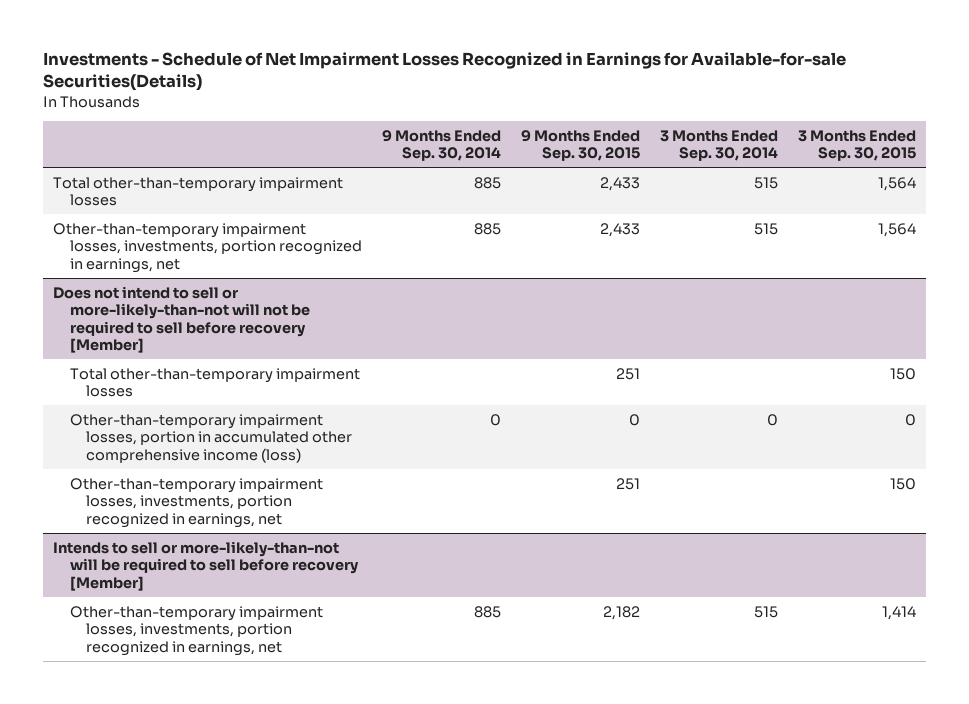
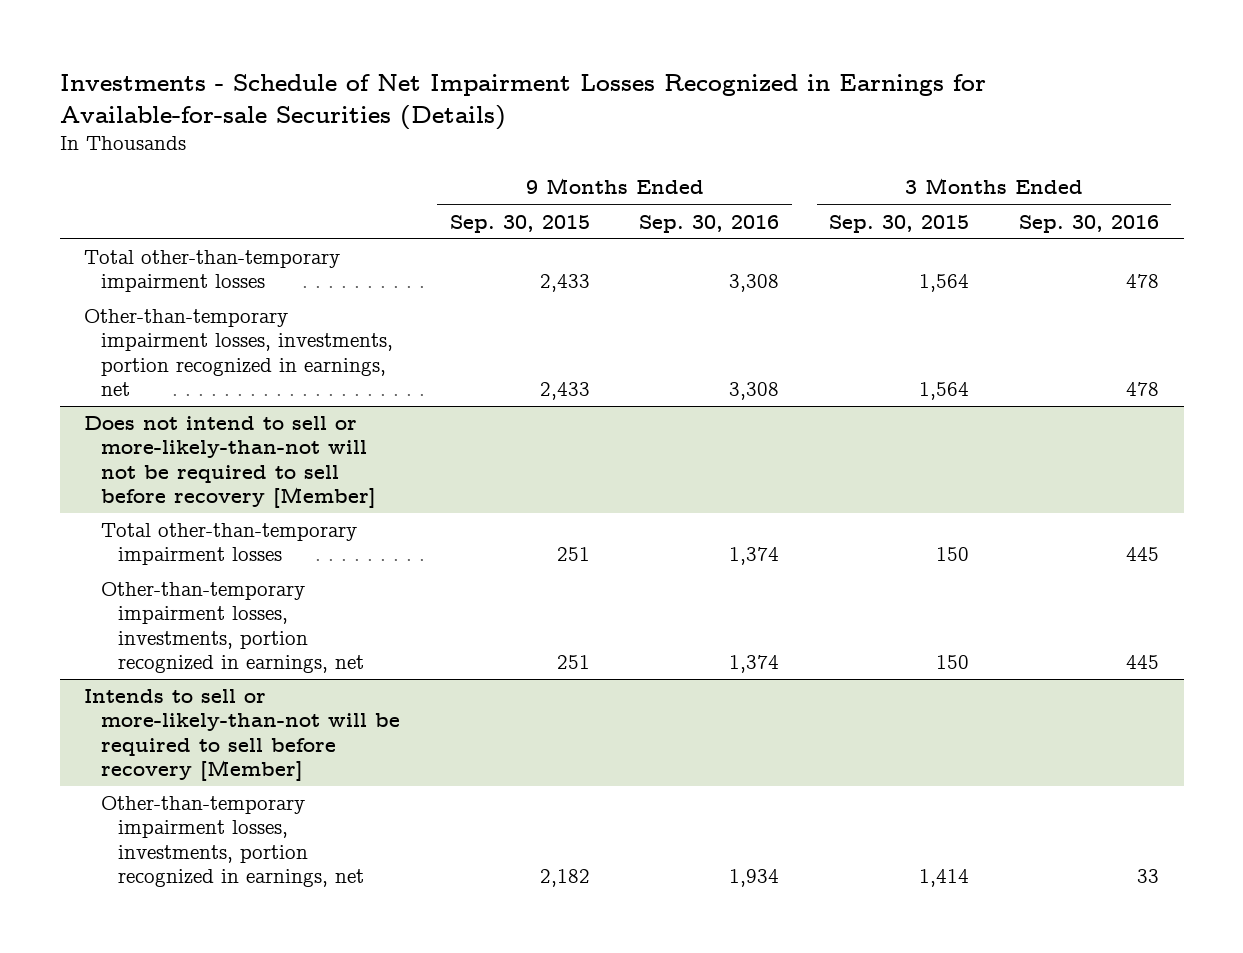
[43,52,847,92] Investments - Schedule of Net Impairment Losses Recognized in Earnings for Available-for-sale Securities(Details) -> [59,74,986,130] Investments - Schedule of Net Impairment Losses Recognized in Earnings for Available-for-sale Securities (Details)
[381,129,501,162] 9 Months Ended Sep. 30, 2014 -> none
[659,129,778,162] 3 Months Ended Sep. 30, 2014 -> none
none -> [639,214,780,233] Sep. 30, 2016
none -> [1018,214,1159,233] Sep. 30, 2016
[69,413,352,463] Other-than-temporary impairment losses, portion in accumulated other comprehensive income (loss) -> none

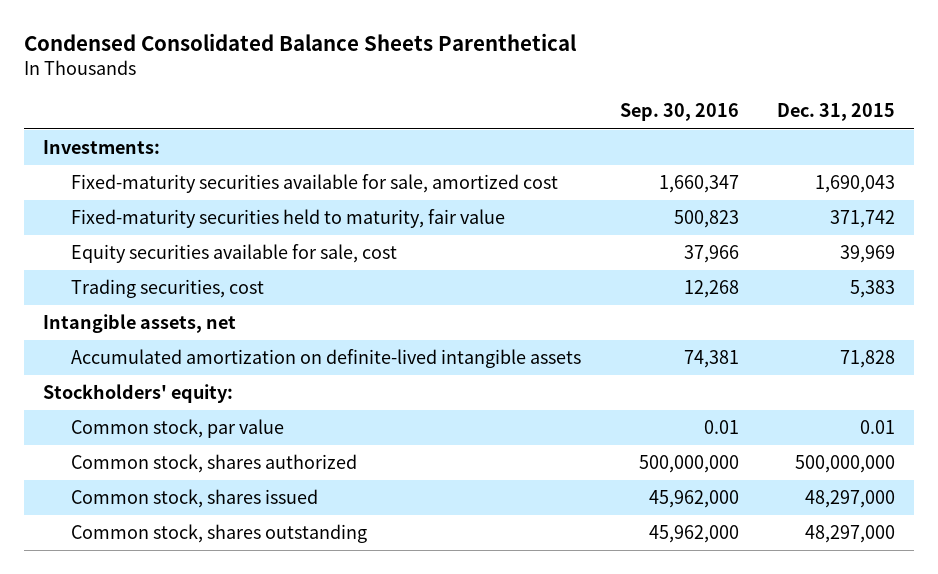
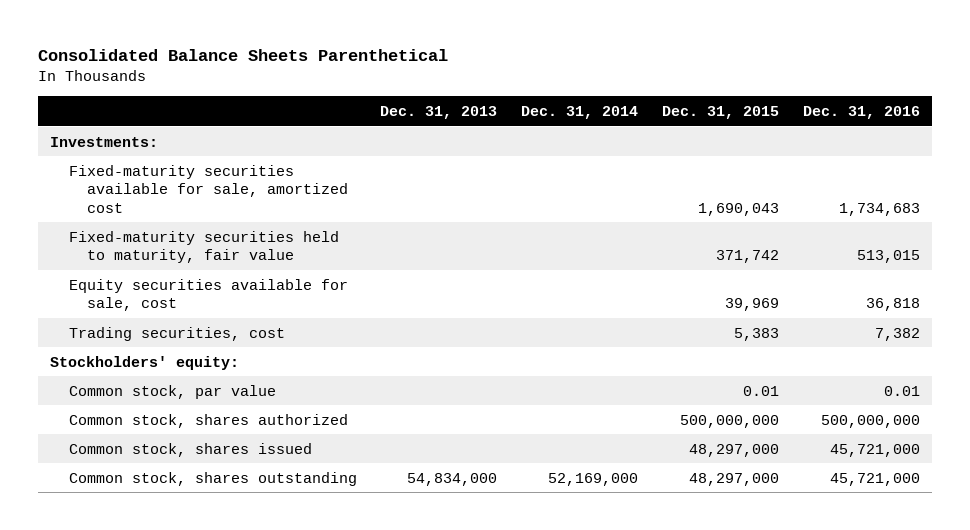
[23,33,576,52] Condensed Consolidated Balance Sheets Parenthetical -> [38,49,449,62] Consolidated Balance Sheets Parenthetical
[619,103,739,122] Sep. 30, 2016 -> none
none -> [380,105,498,119] Dec. 31, 2013
none -> [521,105,639,119] Dec. 31, 2014
none -> [802,105,920,119] Dec. 31, 2016
[42,314,236,334] Intangible assets, net -> none
[71,349,582,369] Accumulated amortization on definite-lived intangible assets -> none

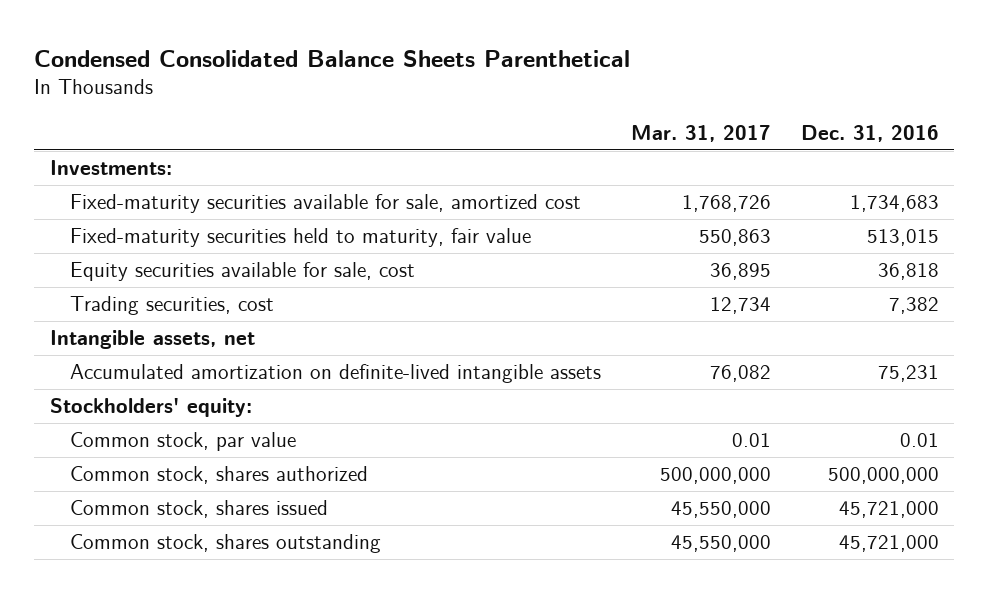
[38,49,449,62] Consolidated Balance Sheets Parenthetical -> [34,49,631,67] Condensed Consolidated Balance Sheets Parenthetical
[380,105,498,119] Dec. 31, 2013 -> none
[521,105,639,119] Dec. 31, 2014 -> none
[661,105,779,119] Dec. 31, 2015 -> none
none -> [630,124,771,142] Mar. 31, 2017
none -> [49,330,255,350] Intangible assets, net
none -> [69,364,601,384] Accumulated amortization on definite-lived intangible assets

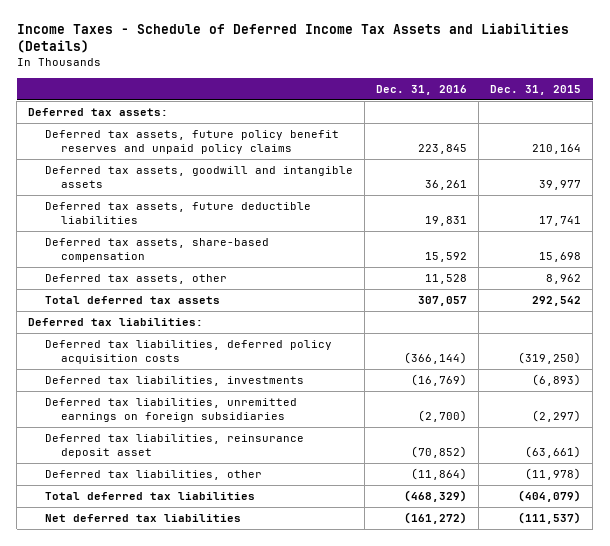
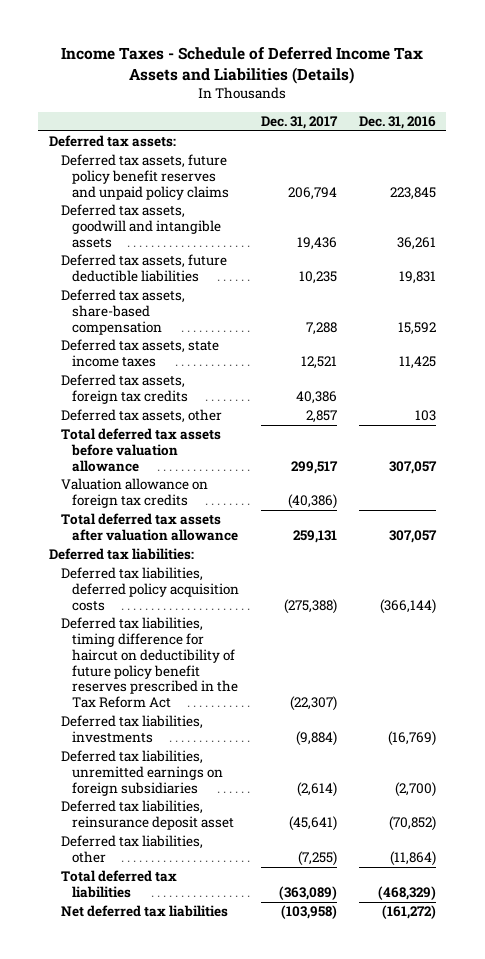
[490,84,582,95] Dec. 31, 2015 -> none
none -> [260,115,338,129] Dec. 31, 2017
none -> [60,339,219,368] Deferred tax assets, state income taxes
none -> [60,374,189,405] Deferred tax assets, foreign tax credits
[425,274,468,285] 11,528 -> [414,410,436,422] 103
[44,296,220,305] Total deferred tax assets -> [60,428,221,472] Total deferred tax assets before valuation allowance
none -> [60,478,208,509] Valuation allowance on foreign tax credits
none -> [60,513,239,542] Total deferred tax assets after valuation allowance
none -> [60,617,239,708] Deferred tax liabilities, timing difference for haircut on deductibility of future policy benefit reserves prescribed in the Tax Reform Act

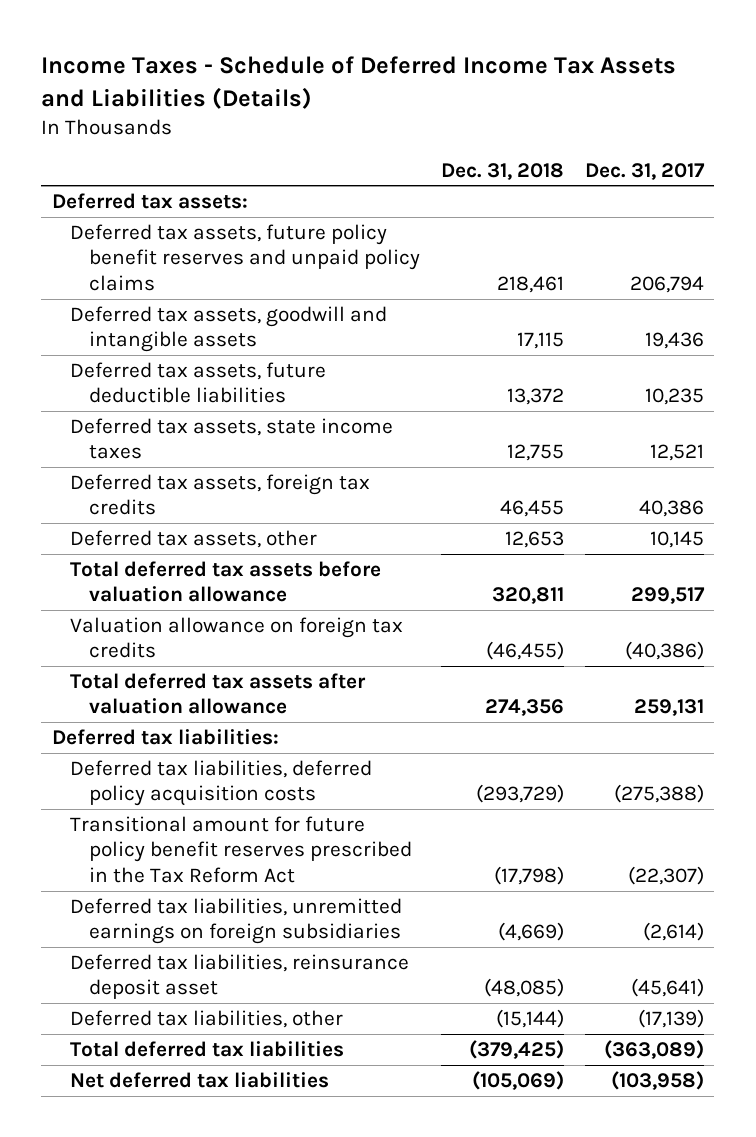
[358,115,436,129] Dec. 31, 2016 -> none
none -> [441,162,565,180] Dec. 31, 2018
[60,289,185,335] Deferred tax assets, share-based compensation -> none
[305,410,337,424] 2,857 -> [649,531,704,549] 10,145
[60,715,203,744] Deferred tax liabilities, investments -> none
[60,617,239,708] Deferred tax liabilities, timing difference for haircut on deductibility of future policy benefit reserves prescribed in the Tax Reform Act -> [70,816,413,883] Transitional amount for future policy benefit reserves prescribed in the Tax Reform Act
[297,851,337,867] (7,255) -> [637,1009,704,1029] (17,139)

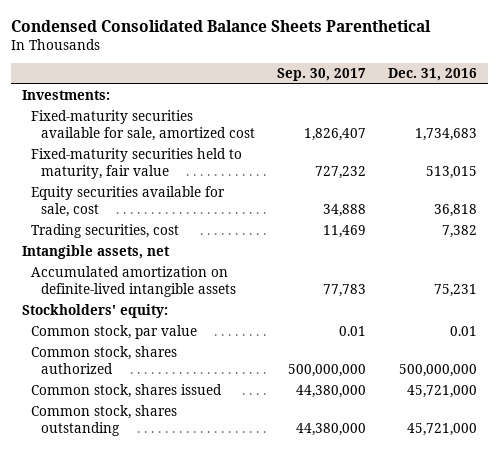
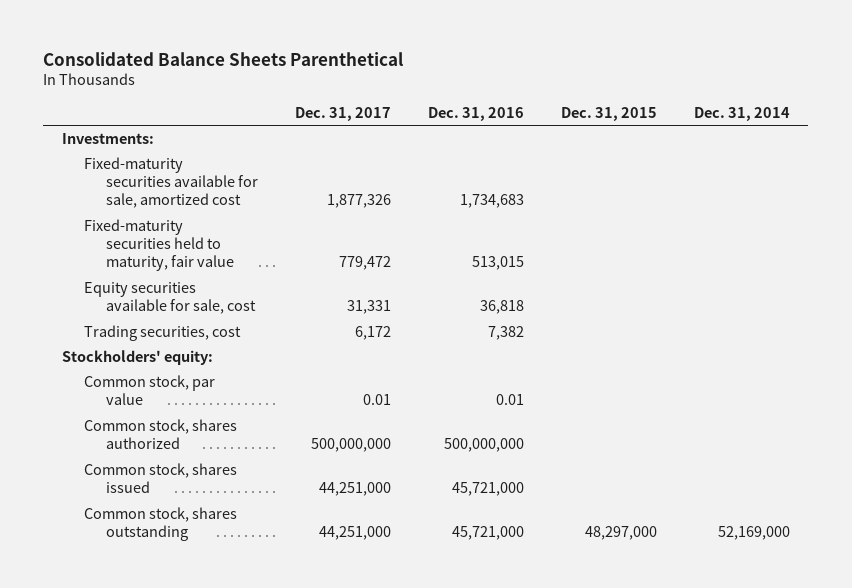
[10,19,431,32] Condensed Consolidated Balance Sheets Parenthetical -> [43,51,404,66] Consolidated Balance Sheets Parenthetical
[276,68,366,82] Sep. 30, 2017 -> none
none -> [294,107,391,122] Dec. 31, 2017
none -> [560,107,657,122] Dec. 31, 2015
none -> [693,107,790,122] Dec. 31, 2014
[21,245,170,260] Intangible assets, net -> none
[31,266,236,297] Accumulated amortization on definite-lived intangible assets -> none

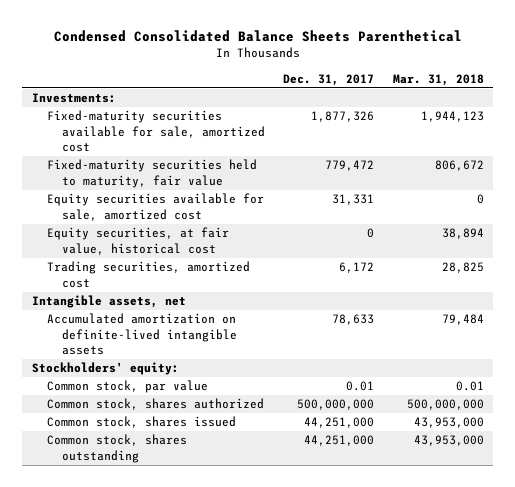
[43,51,404,66] Consolidated Balance Sheets Parenthetical -> [53,30,462,43] Condensed Consolidated Balance Sheets Parenthetical
[427,107,524,122] Dec. 31, 2016 -> none
[560,107,657,122] Dec. 31, 2015 -> none
[693,107,790,122] Dec. 31, 2014 -> none
none -> [392,73,484,86] Mar. 31, 2018
[83,281,256,315] Equity securities available for sale, cost -> [46,193,264,221] Equity securities available for sale, amortized cost
none -> [46,227,229,255] Equity securities, at fair value, historical cost
[83,324,241,341] Trading securities, cost -> [46,261,250,288] Trading securities, amortized cost
none -> [31,295,186,309] Intangible assets, net
none -> [46,313,237,356] Accumulated amortization on definite-lived intangible assets

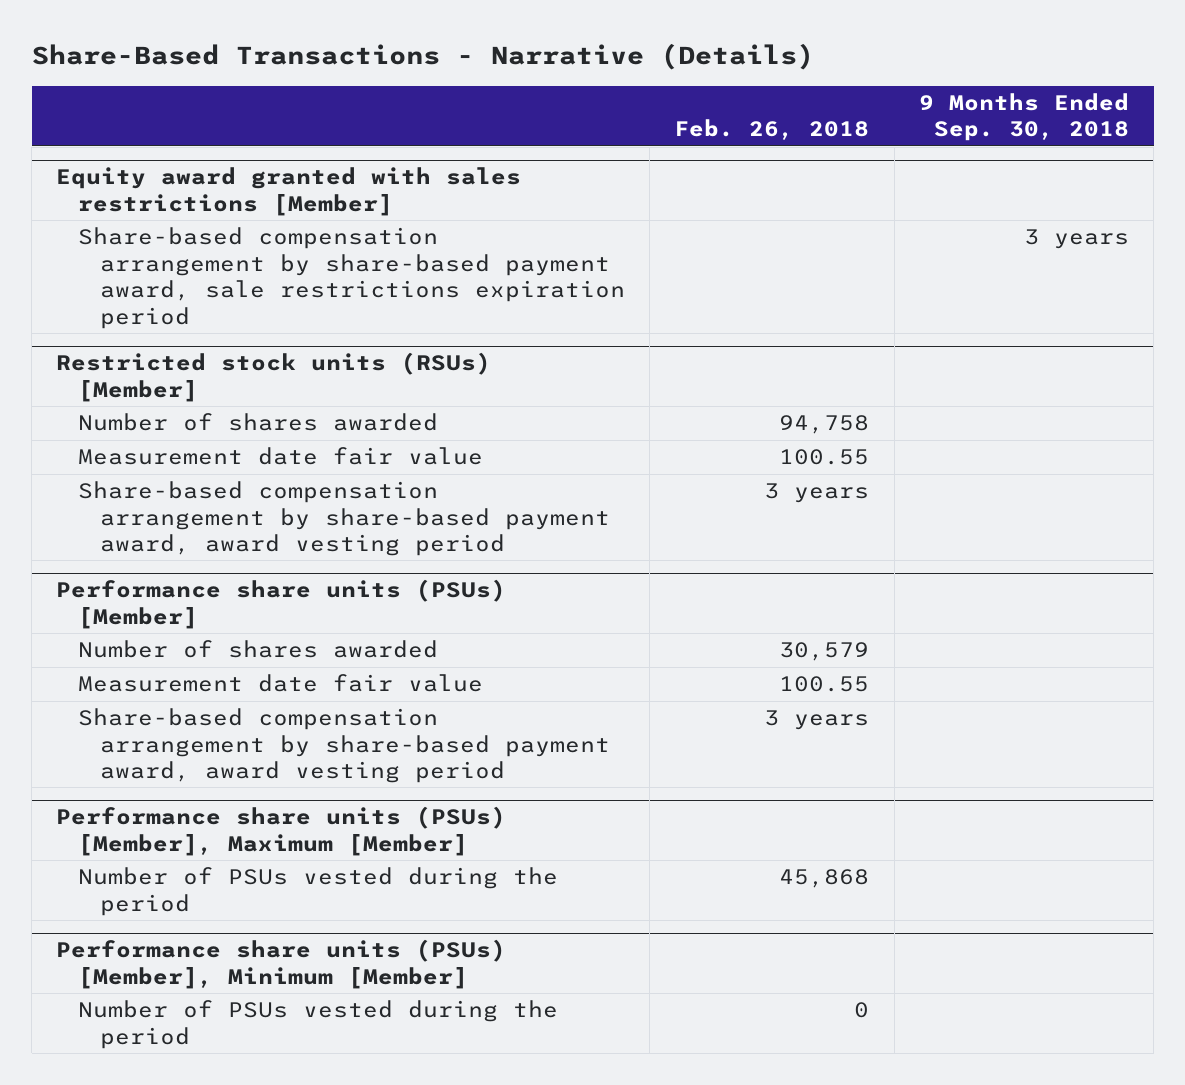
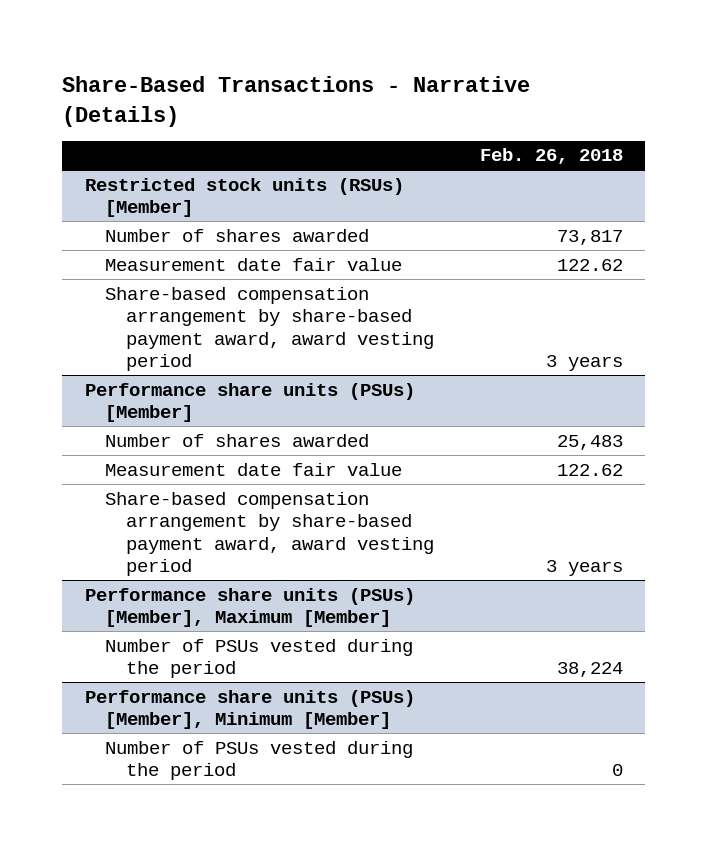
[918,92,1129,142] 9 Months Ended Sep. 30, 2018 -> none
[56,167,522,216] Equity award granted with sales restrictions [Member] -> none
[78,227,626,329] Share-based compensation arrangement by share-based payment award, sale restrictions expiration period -> none
[779,415,870,435] 94,758 -> [556,229,623,245] 73,817
[779,449,870,466] 100.55 -> [556,258,623,271] 122.62
[779,642,870,662] 30,579 -> [556,434,623,450] 25,483
[779,676,870,693] 100.55 -> [556,463,623,476] 122.62
[779,869,870,889] 45,868 -> [556,662,623,678] 38,224

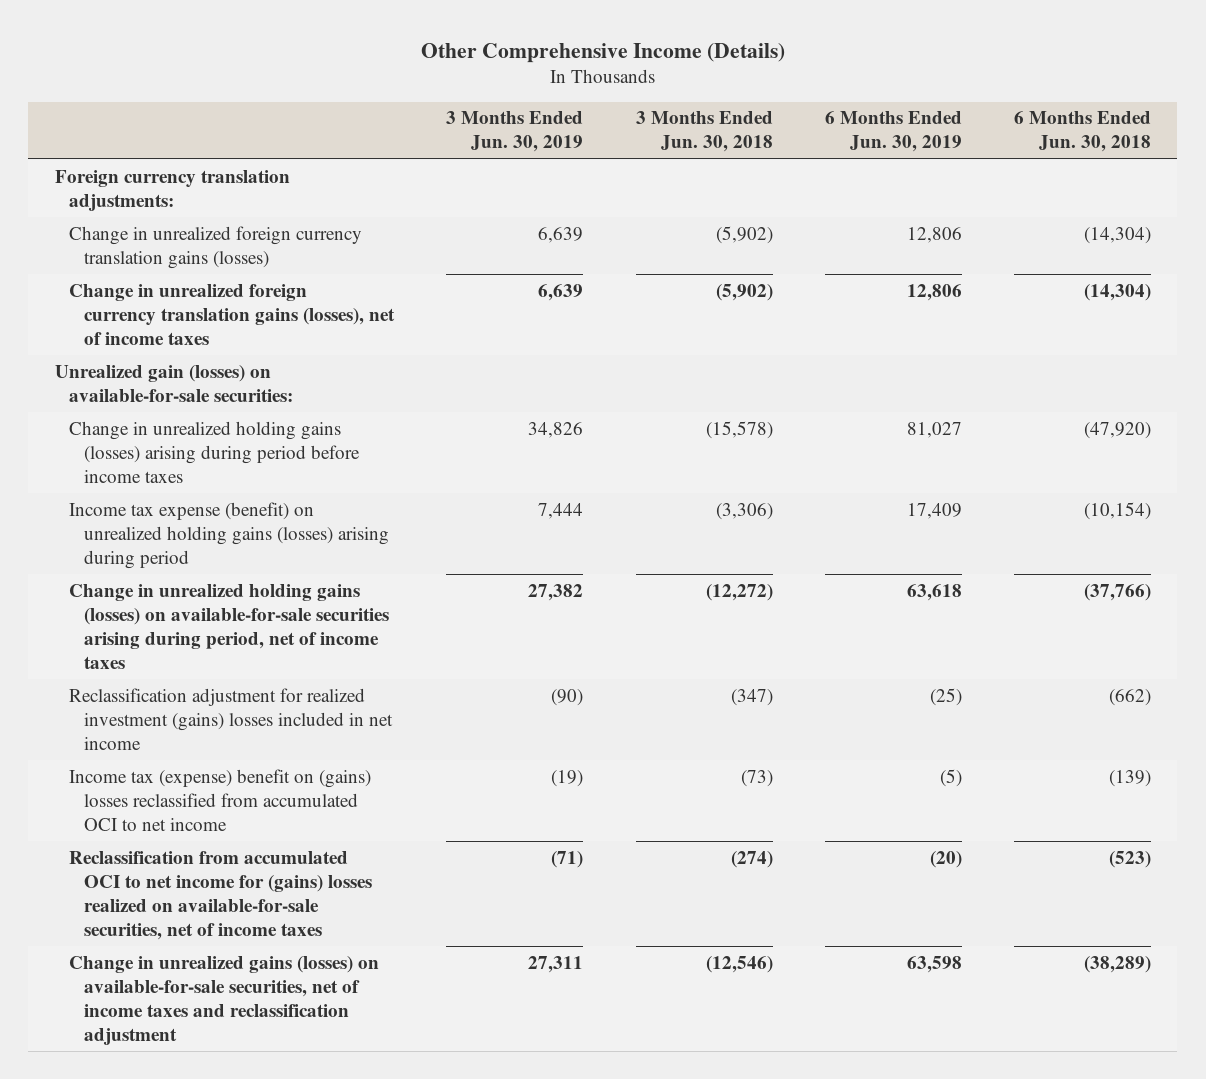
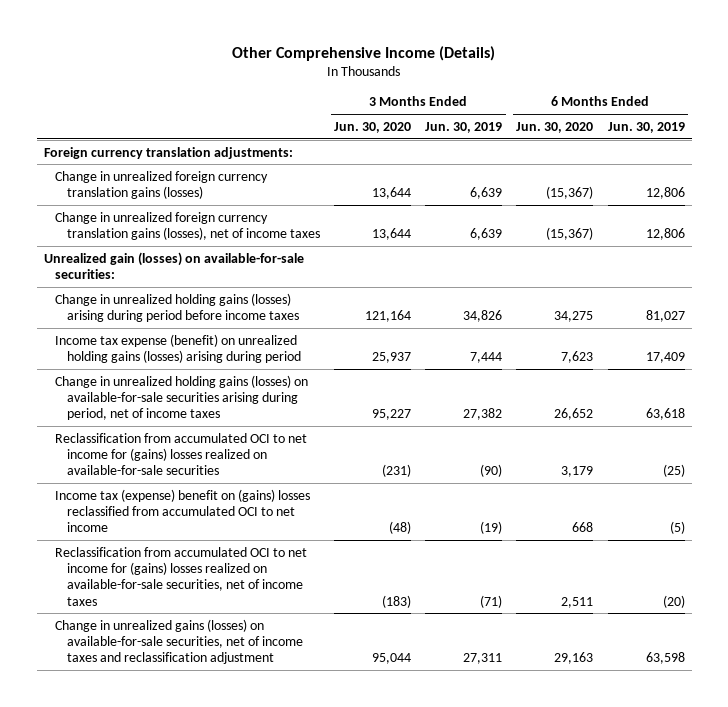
[635,111,773,153] 3 Months Ended Jun. 30, 2018 -> none
[1014,111,1152,153] 6 Months Ended Jun. 30, 2018 -> none
none -> [334,121,412,133] Jun. 30, 2020
none -> [516,121,594,133] Jun. 30, 2020
[69,687,393,751] Reclassification adjustment for realized investment (gains) losses included in net income -> [55,432,308,476] Reclassification from accumulated OCI to net income for (gains) losses realized on available-for-sale securities

